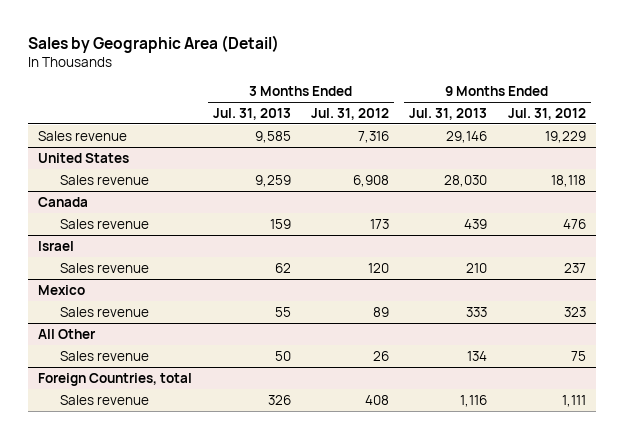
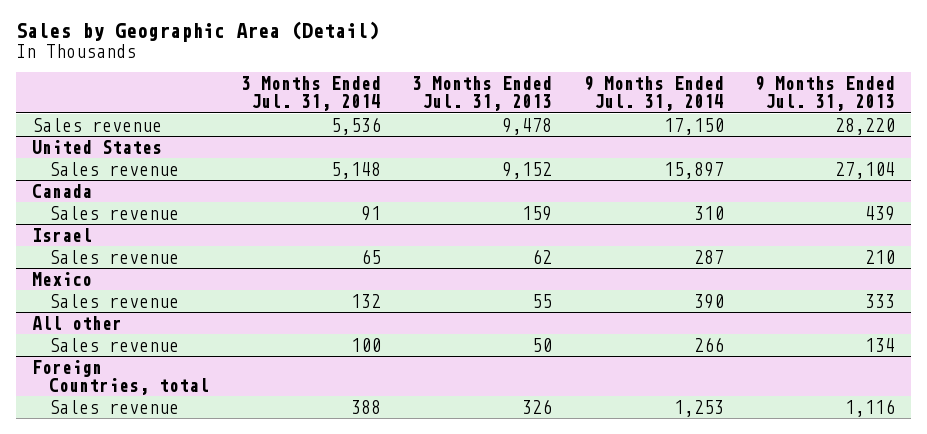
[311,107,390,120] Jul. 31, 2012 -> none
[507,107,586,120] Jul. 31, 2012 -> none
none -> [240,76,381,112] 3 Months Ended Jul. 31, 2014
none -> [583,76,724,112] 9 Months Ended Jul. 31, 2014
[254,130,291,143] 9,585 -> [502,117,553,135] 9,478
[446,130,488,143] 29,146 -> [835,117,896,135] 28,220
[254,174,291,187] 9,259 -> [502,161,553,179] 9,152
[444,174,488,187] 28,030 -> [835,161,896,179] 27,104
[38,328,97,339] All Other -> [31,315,122,330] All other

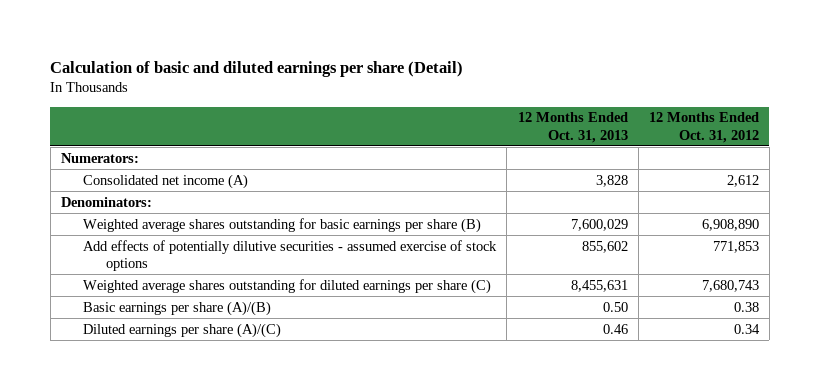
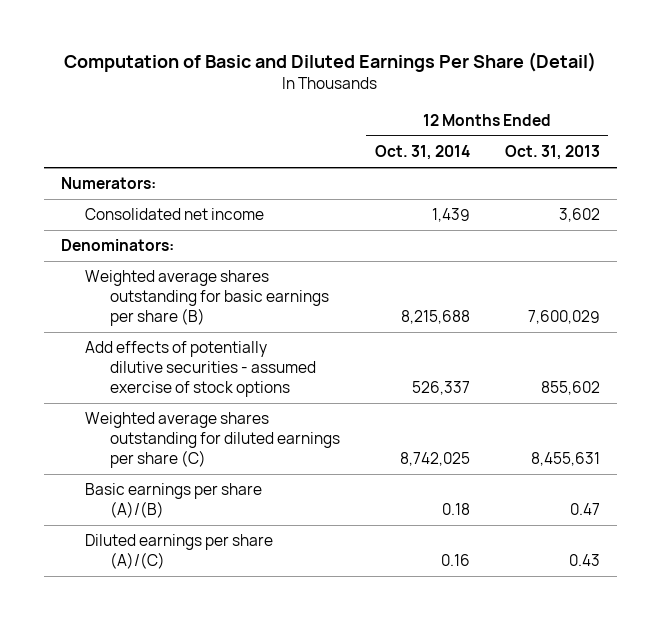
[50,60,464,77] Calculation of basic and diluted earnings per share (Detail) -> [64,51,597,72] Computation of Basic and Diluted Earnings Per Share (Detail)
[648,112,759,143] 12 Months Ended Oct. 31, 2012 -> none
none -> [374,145,470,161] Oct. 31, 2014
[83,173,249,189] Consolidated net income (A) -> [85,208,265,221] Consolidated net income
[595,174,628,187] 3,828 -> [558,208,600,223] 3,602
[602,301,628,312] 0.50 -> [569,503,600,516] 0.47
[602,323,628,334] 0.46 -> [568,554,600,567] 0.43

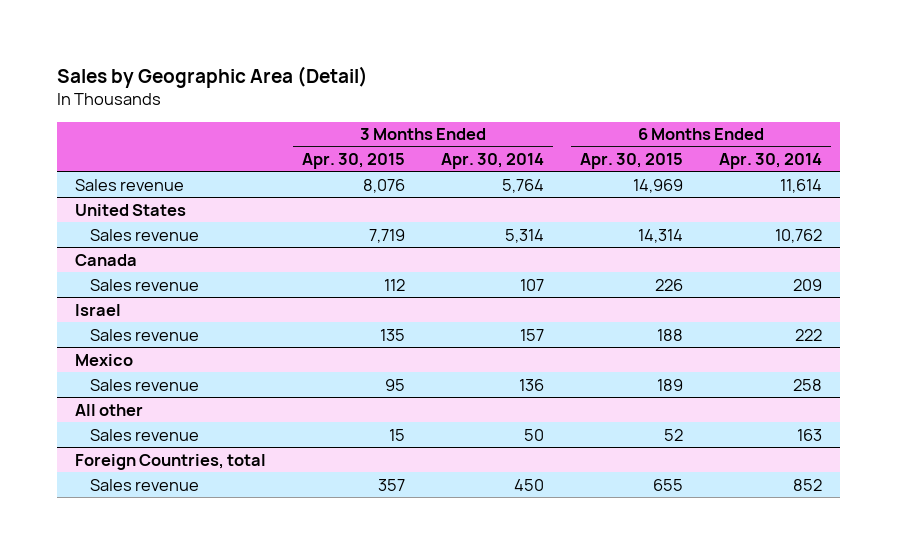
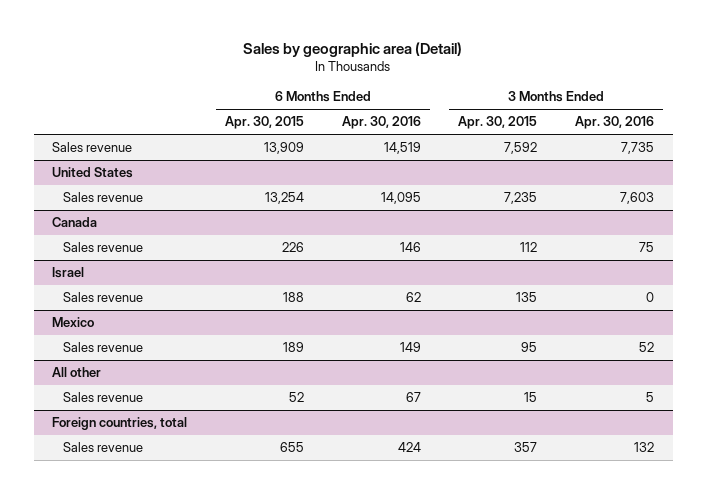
[56,65,368,88] Sales by Geographic Area (Detail) -> [243,41,463,57] Sales by geographic area (Detail)
[440,153,544,170] Apr. 30, 2014 -> none
[718,153,822,170] Apr. 30, 2014 -> none
none -> [341,116,421,130] Apr. 30, 2016
none -> [574,116,654,130] Apr. 30, 2016
[362,178,405,193] 8,076 -> [504,142,538,155] 7,592
[632,178,683,193] 14,969 -> [263,142,304,155] 13,909
[368,228,405,243] 7,719 -> [504,192,538,205] 7,235
[637,228,683,243] 14,314 -> [264,192,304,205] 13,254
[74,453,266,470] Foreign Countries, total -> [52,417,188,431] Foreign countries, total

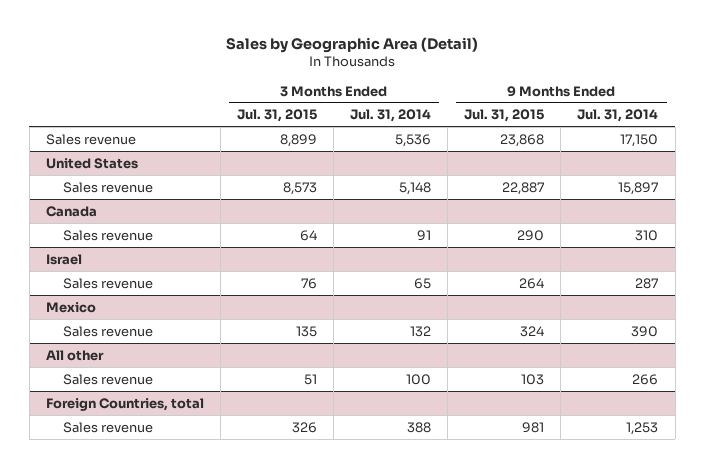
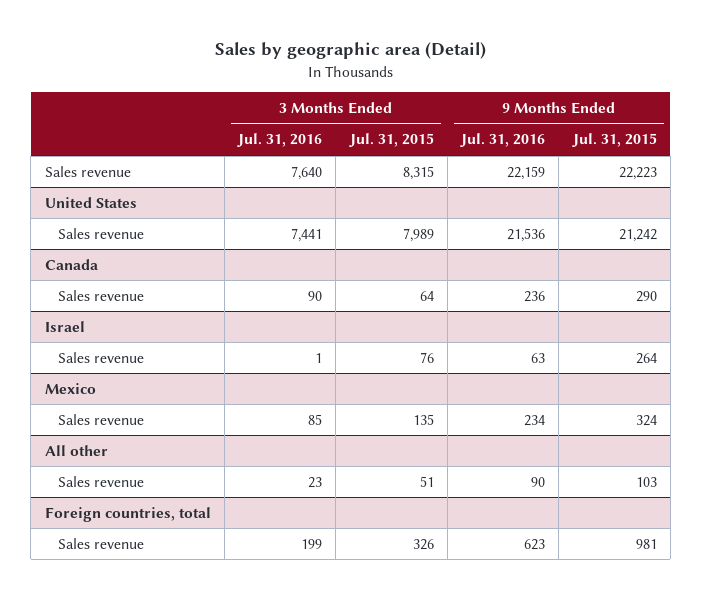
[226,36,479,53] Sales by Geographic Area (Detail) -> [214,42,486,60] Sales by geographic area (Detail)
[350,109,432,123] Jul. 31, 2014 -> none
[577,109,659,123] Jul. 31, 2014 -> none
none -> [237,133,323,148] Jul. 31, 2016
none -> [460,133,546,148] Jul. 31, 2016
[279,133,317,147] 8,899 -> [402,165,434,180] 8,315
[500,133,545,147] 23,868 -> [618,166,657,180] 22,223
[282,181,317,195] 8,573 -> [402,227,434,242] 7,989
[502,181,545,195] 22,887 -> [618,228,657,242] 21,242
[45,397,204,411] Foreign Countries, total -> [44,506,211,522] Foreign countries, total

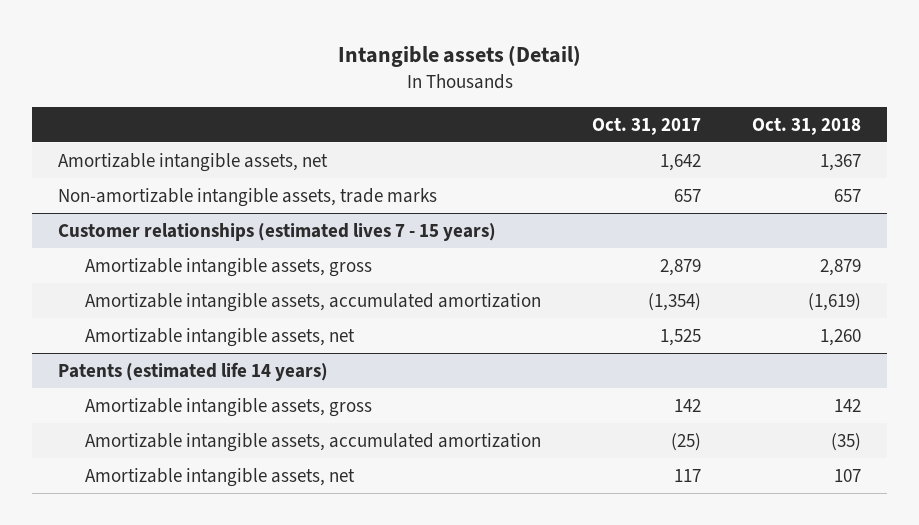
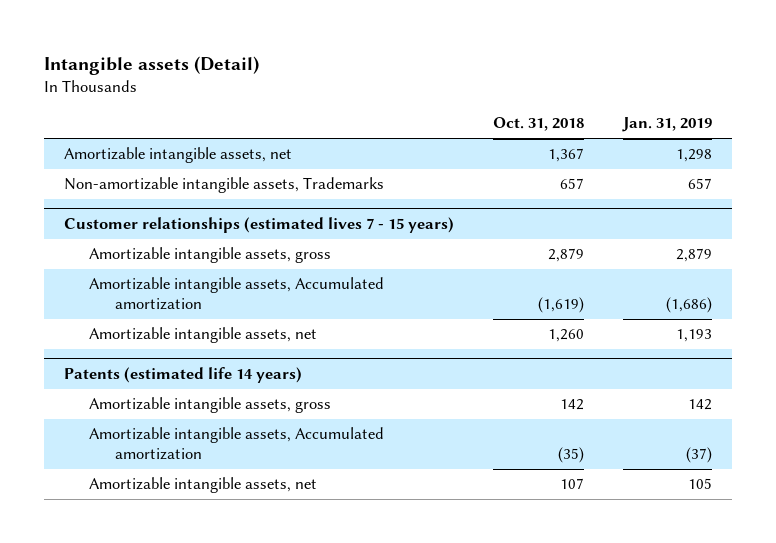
[591,117,701,135] Oct. 31, 2017 -> none
none -> [622,117,713,133] Jan. 31, 2019
[57,187,437,207] Non-amortizable intangible assets, trade marks -> [63,177,384,194] Non-amortizable intangible assets, Trademarks
[84,292,541,312] Amortizable intangible assets, accumulated amortization -> [89,277,385,310] Amortizable intangible assets, Accumulated amortization
[84,432,541,452] Amortizable intangible assets, accumulated amortization -> [89,427,385,460] Amortizable intangible assets, Accumulated amortization

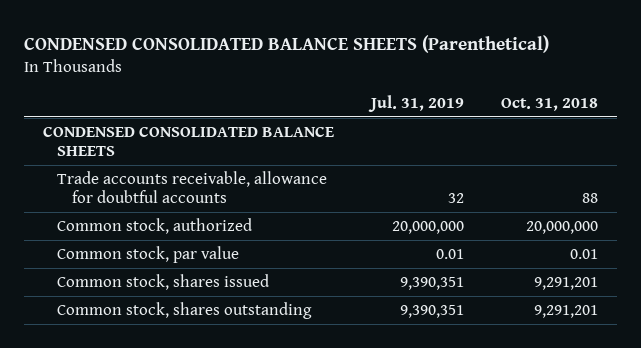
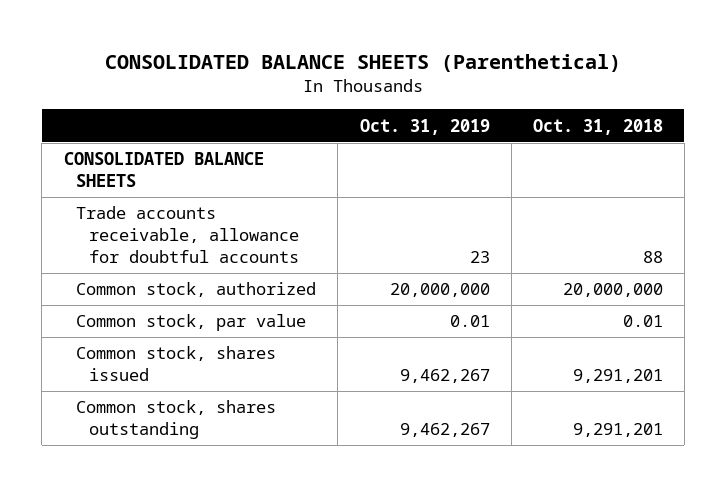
[24,34,550,53] CONDENSED CONSOLIDATED BALANCE SHEETS (Parenthetical) -> [105,53,622,72] CONSOLIDATED BALANCE SHEETS (Parenthetical)
[368,94,465,112] Jul. 31, 2019 -> none
none -> [359,118,490,135] Oct. 31, 2019
[42,126,334,157] CONDENSED CONSOLIDATED BALANCE SHEETS -> [63,152,264,188] CONSOLIDATED BALANCE SHEETS

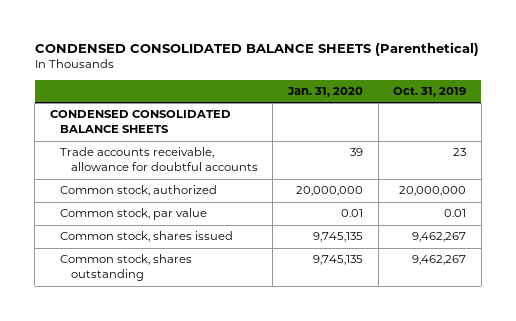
[105,53,622,72] CONSOLIDATED BALANCE SHEETS (Parenthetical) -> [34,41,479,56] CONDENSED CONSOLIDATED BALANCE SHEETS (Parenthetical)
[532,118,663,135] Oct. 31, 2018 -> none
none -> [286,87,363,98] Jan. 31, 2020
[63,152,264,188] CONSOLIDATED BALANCE SHEETS -> [49,110,231,134] CONDENSED CONSOLIDATED BALANCE SHEETS

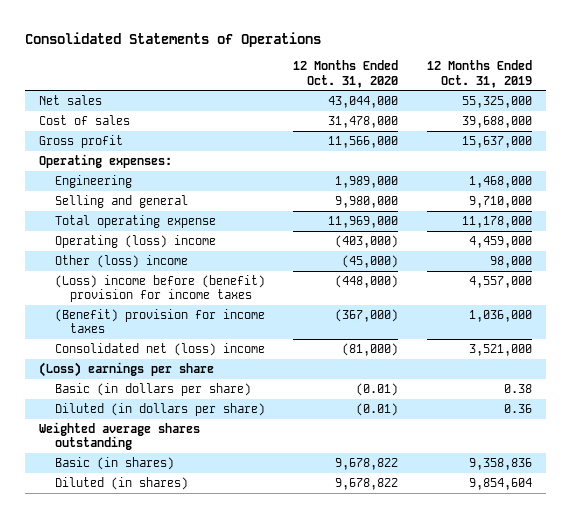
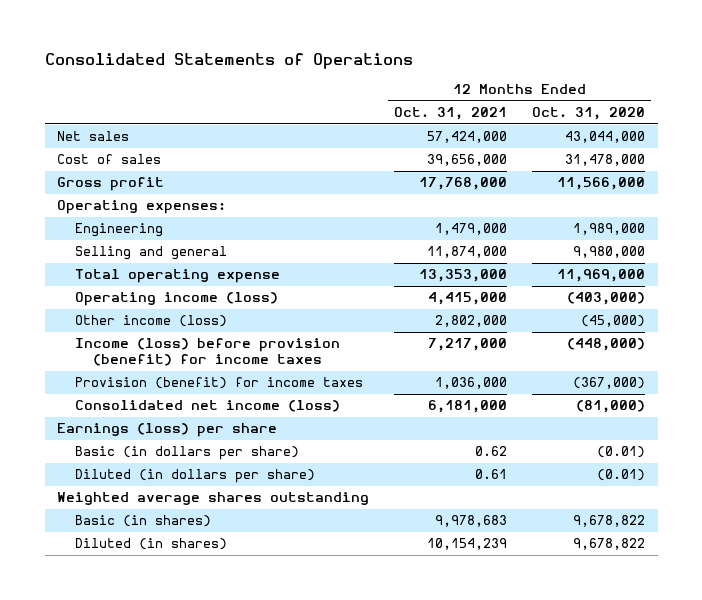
[426,60,532,88] 12 Months Ended Oct. 31, 2019 -> none
none -> [394,107,508,121] Oct. 31, 2021
[54,235,216,249] Operating (loss) income -> [75,292,279,307] Operating income (loss)
[54,255,188,269] Other (loss) income -> [75,315,228,328] Other income (loss)
[54,275,265,303] (Loss) income before (benefit) provision for income taxes -> [75,338,341,367] Income (loss) before provision (benefit) for income taxes
[54,309,265,334] (Benefit) provision for income taxes -> [75,377,364,390] Provision (benefit) for income taxes
[54,343,265,357] Consolidated net (loss) income -> [75,400,341,413] Consolidated net income (loss)
[39,362,215,378] (Loss) earnings per share -> [57,423,278,438] Earnings (loss) per share

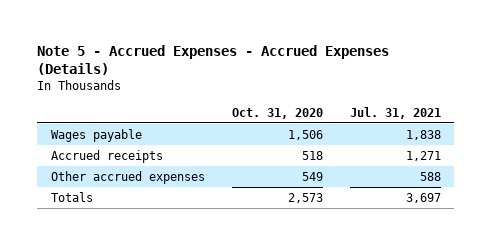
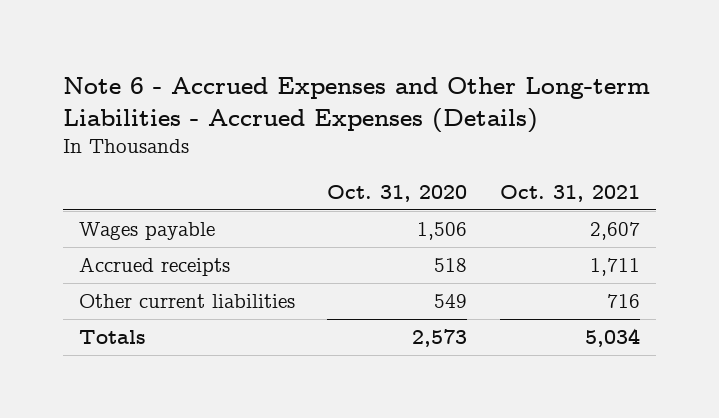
[37,44,390,76] Note 5 - Accrued Expenses - Accrued Expenses (Details) -> [62,77,650,133] Note 6 - Accrued Expenses and Other Long-term Liabilities - Accrued Expenses (Details)
[349,106,441,119] Jul. 31, 2021 -> none
none -> [499,184,640,202] Oct. 31, 2021
[50,170,205,184] Other accrued expenses -> [78,294,295,309] Other current liabilities

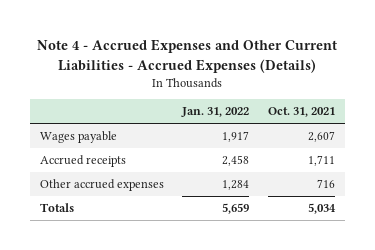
[62,77,650,133] Note 6 - Accrued Expenses and Other Long-term Liabilities - Accrued Expenses (Details) -> [37,38,338,73] Note 4 - Accrued Expenses and Other Current Liabilities - Accrued Expenses (Details)
[327,184,468,202] Oct. 31, 2020 -> none
none -> [181,107,250,118] Jan. 31, 2022
[78,294,295,309] Other current liabilities -> [39,178,164,191] Other accrued expenses

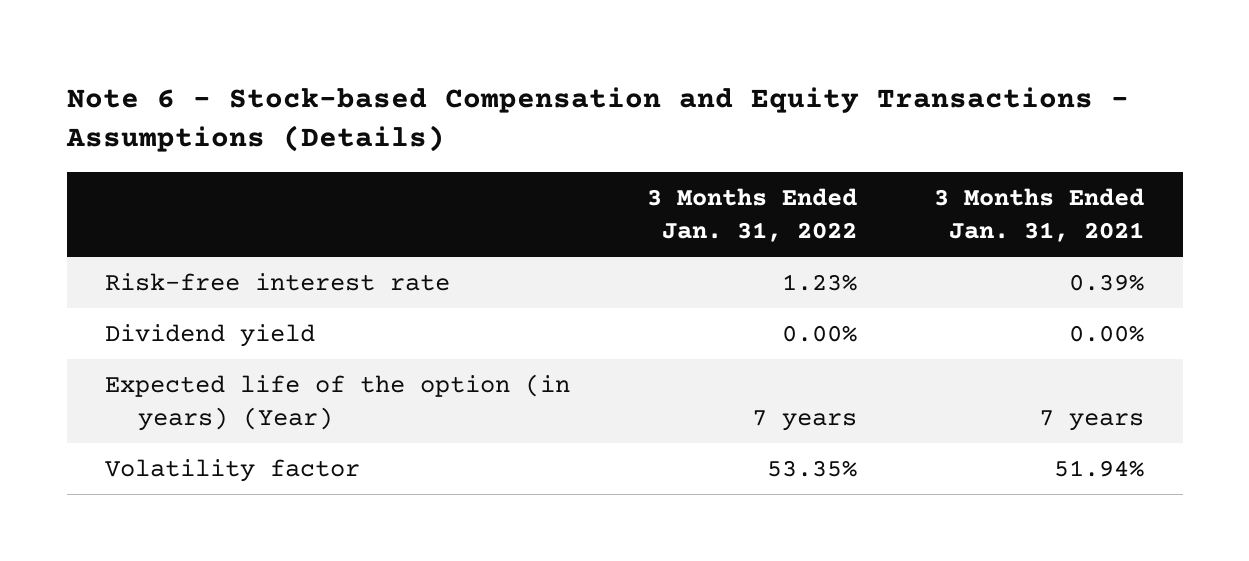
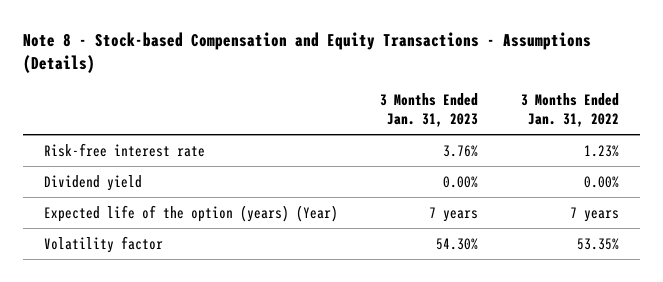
[65,86,1129,153] Note 6 - Stock-based Compensation and Equity Transactions - Assumptions (Details) -> [22,32,591,74] Note 8 - Stock-based Compensation and Equity Transactions - Assumptions (Details)
[934,188,1145,243] 3 Months Ended Jan. 31, 2021 -> none
none -> [380,92,479,128] 3 Months Ended Jan. 31, 2023
[105,373,571,432] Expected life of the option (in years) (Year) -> [44,204,339,222] Expected life of the option (years) (Year)

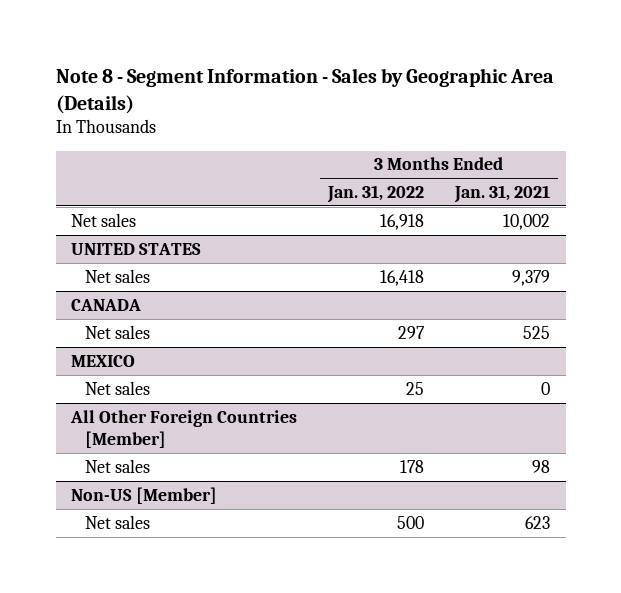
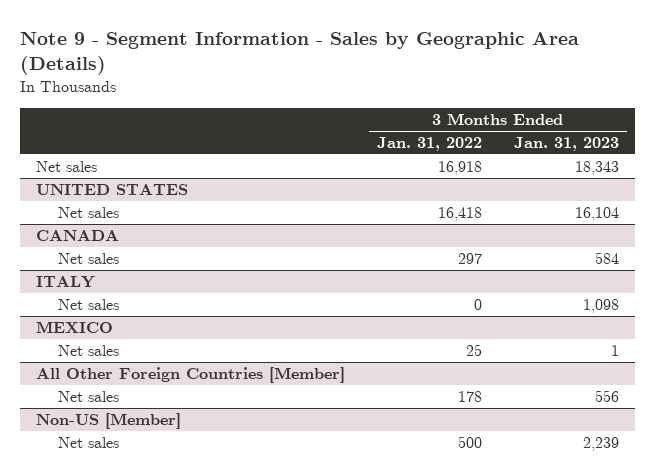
[55,67,554,114] Note 8 - Segment Information - Sales by Geographic Area (Details) -> [20,32,580,76] Note 9 - Segment Information - Sales by Geographic Area (Details)
[454,185,551,204] Jan. 31, 2021 -> none
none -> [513,137,619,152] Jan. 31, 2023
none -> [35,276,95,289] ITALY
none -> [57,299,119,311] Net sales

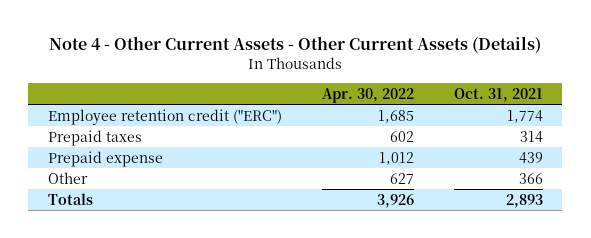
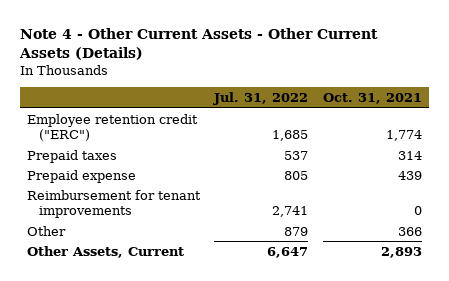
[321,87,414,103] Apr. 30, 2022 -> none
none -> [213,91,309,105] Jul. 31, 2022
none -> [26,189,201,219] Reimbursement for tenant improvements
[48,192,94,205] Totals -> [26,245,184,258] Other Assets, Current

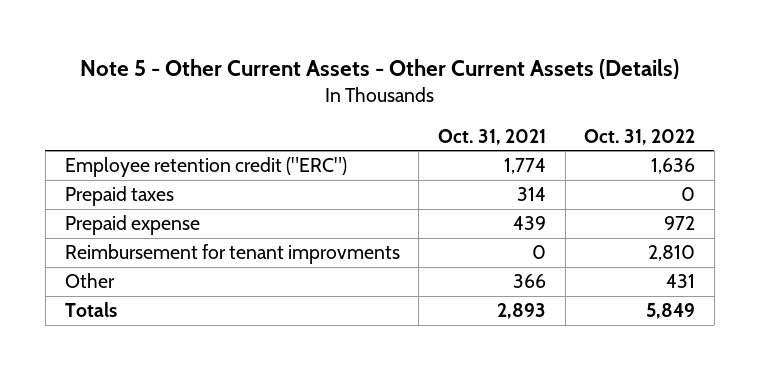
[18,27,378,61] Note 4 - Other Current Assets - Other Current Assets (Details) -> [79,58,679,79] Note 5 - Other Current Assets - Other Current Assets (Details)
[213,91,309,105] Jul. 31, 2022 -> none
none -> [584,128,696,145] Oct. 31, 2022
[26,189,201,219] Reimbursement for tenant improvements -> [64,244,400,265] Reimbursement for tenant improvments
[26,245,184,258] Other Assets, Current -> [64,302,117,318] Totals

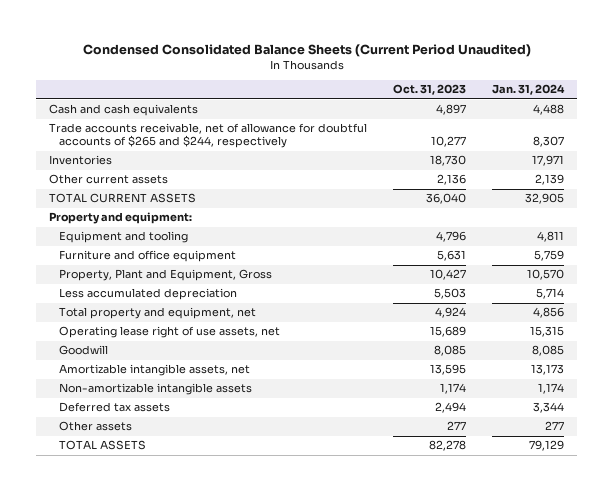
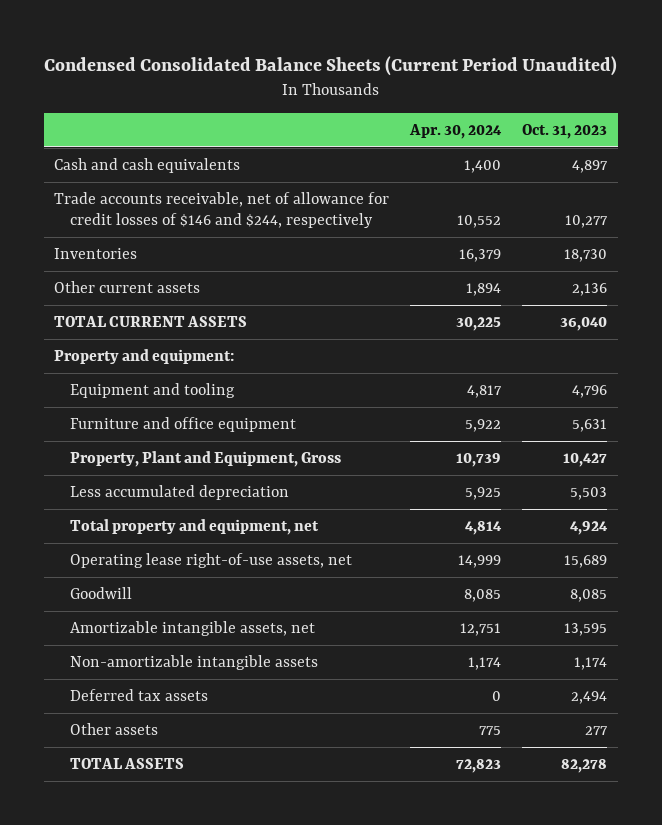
[491,84,565,96] Jan. 31, 2024 -> none
none -> [409,123,503,139] Apr. 30, 2024
[49,123,368,149] Trade accounts receivable, net of allowance for doubtful accounts of $265 and $244, respectively -> [54,192,390,228] Trade accounts receivable, net of allowance for credit losses of $146 and $244, respectively
[58,326,280,339] Operating lease right of use assets, net -> [70,553,353,569] Operating lease right-of-use assets, net

